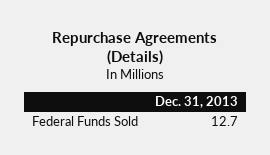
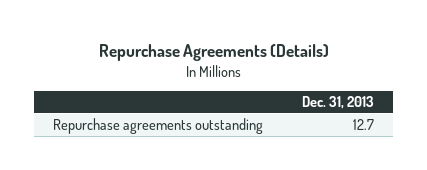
[32,116,139,127] Federal Funds Sold -> [53,118,264,135] Repurchase agreements outstanding

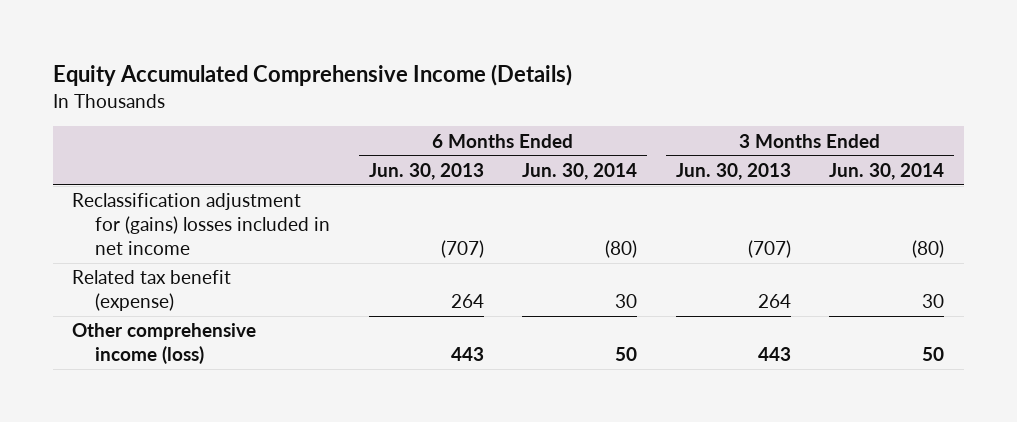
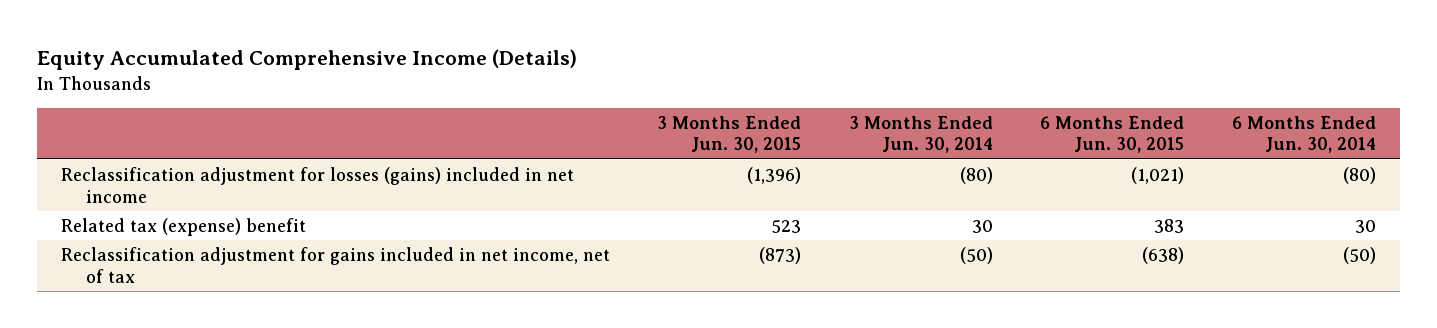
[368,163,484,181] Jun. 30, 2013 -> none
[675,163,791,181] Jun. 30, 2013 -> none
none -> [657,115,802,154] 3 Months Ended Jun. 30, 2015
none -> [1040,115,1185,154] 6 Months Ended Jun. 30, 2015
[72,323,257,365] Other comprehensive income (loss) -> none
[72,193,331,256] Reclassification adjustment for (gains) losses included in net income -> [60,166,574,203] Reclassification adjustment for losses (gains) included in net income
[72,270,232,312] Related tax benefit (expense) -> [60,217,306,236] Related tax (expense) benefit
none -> [60,246,610,283] Reclassification adjustment for gains included in net income, net of tax

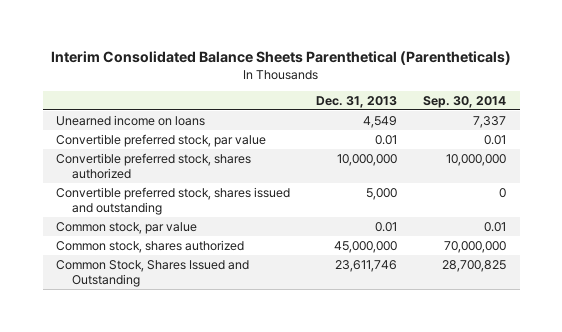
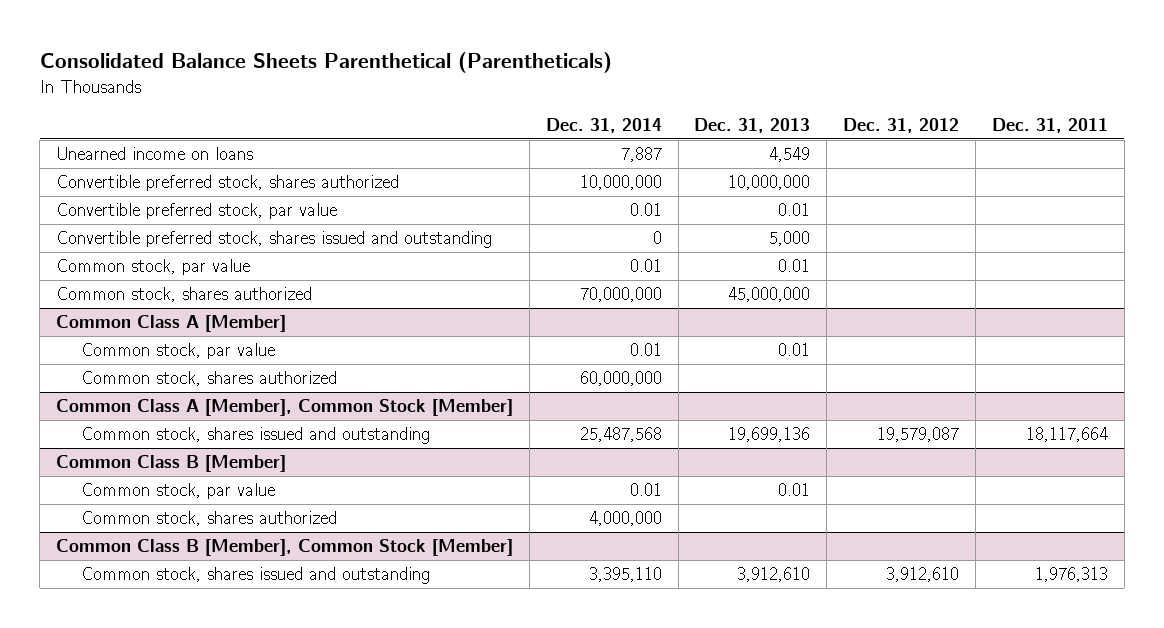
[51,50,512,65] Interim Consolidated Balance Sheets Parenthetical (Parentheticals) -> [39,51,612,73] Consolidated Balance Sheets Parenthetical (Parentheticals)
[423,95,507,108] Sep. 30, 2014 -> none
none -> [545,118,662,134] Dec. 31, 2014
none -> [843,118,960,134] Dec. 31, 2012
none -> [991,118,1108,134] Dec. 31, 2011
[55,133,266,147] Convertible preferred stock, par value -> [55,203,337,220] Convertible preferred stock, par value
none -> [55,315,286,333] Common Class A [Member]
none -> [80,343,275,360] Common stock, par value
none -> [80,371,337,387] Common stock, shares authorized
none -> [55,399,513,417] Common Class A [Member], Common Stock [Member]
[55,259,249,287] Common Stock, Shares Issued and Outstanding -> [80,427,430,445] Common stock, shares issued and outstanding
[335,259,398,272] 23,611,746 -> [728,427,811,443] 19,699,136
none -> [55,455,286,473] Common Class B [Member]
none -> [80,483,275,500] Common stock, par value
none -> [80,511,337,527] Common stock, shares authorized
none -> [55,539,513,557] Common Class B [Member], Common Stock [Member]
none -> [80,567,430,585] Common stock, shares issued and outstanding

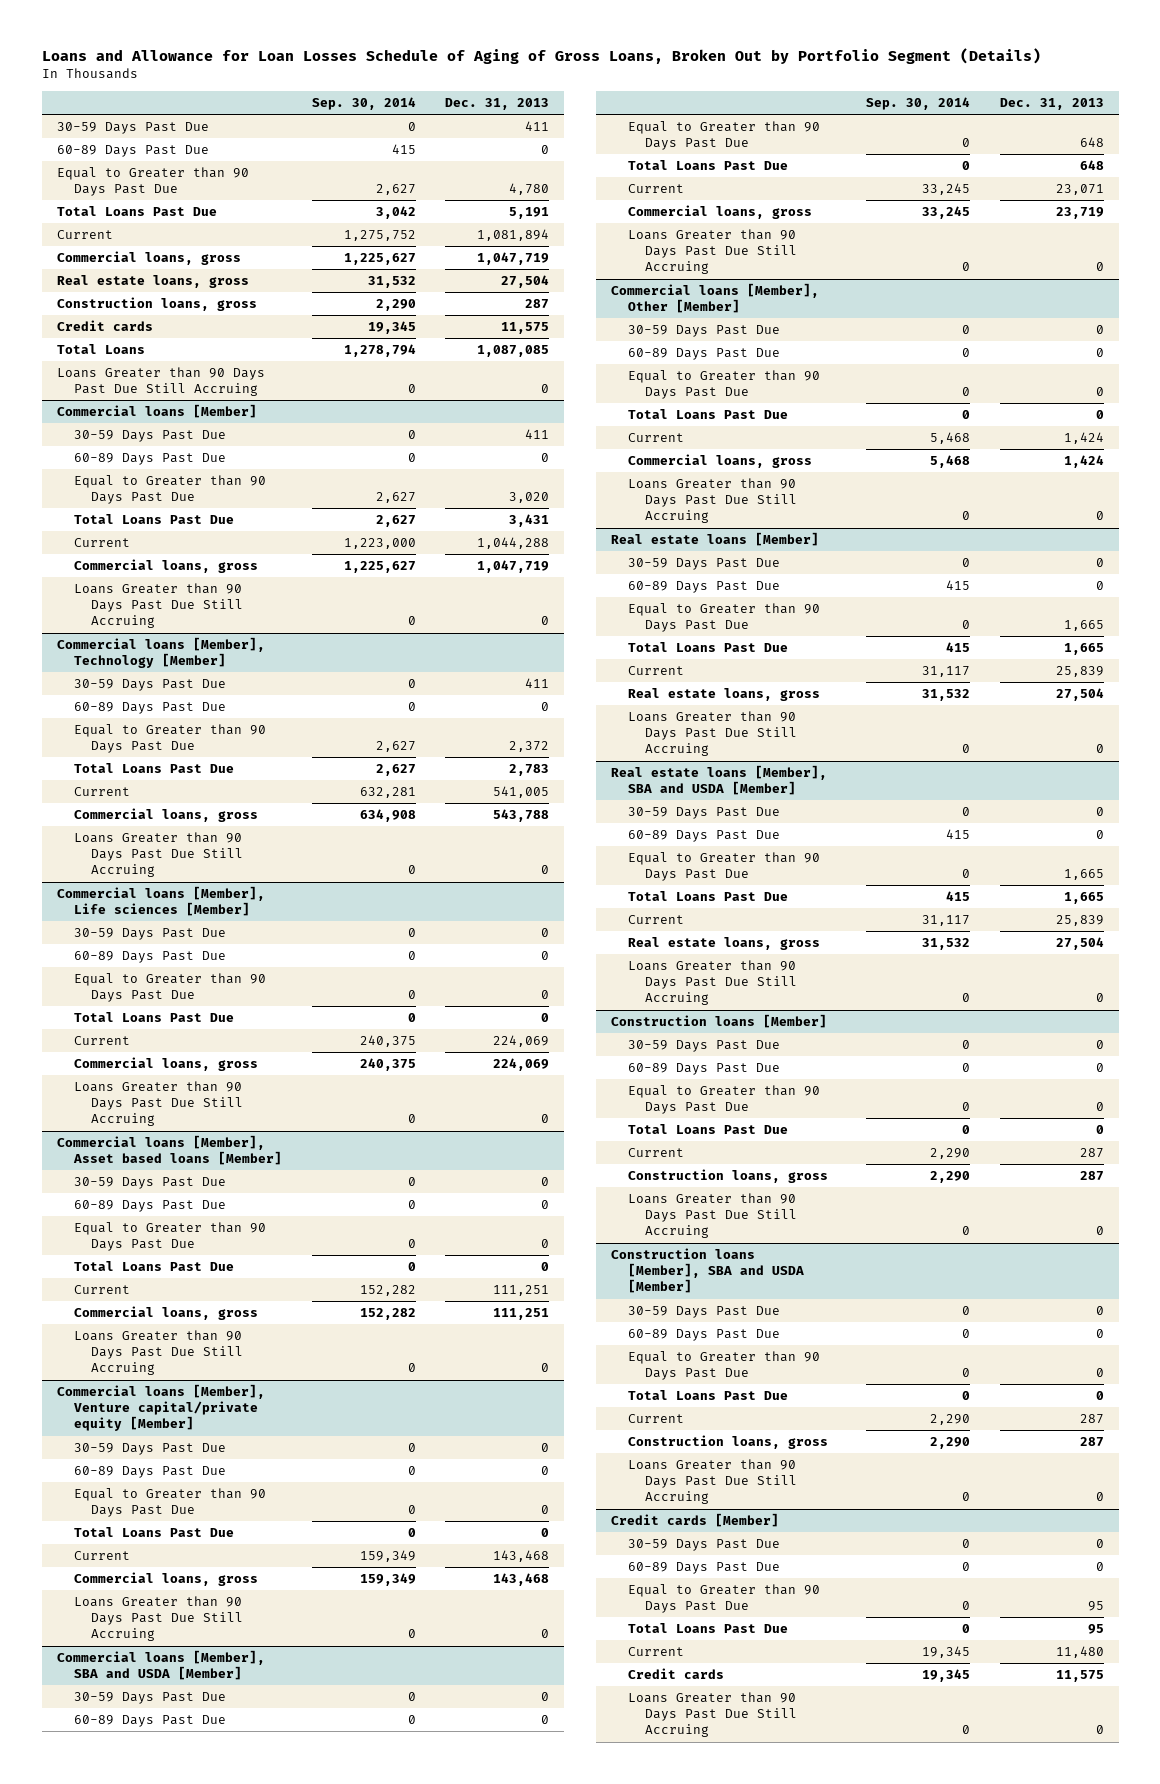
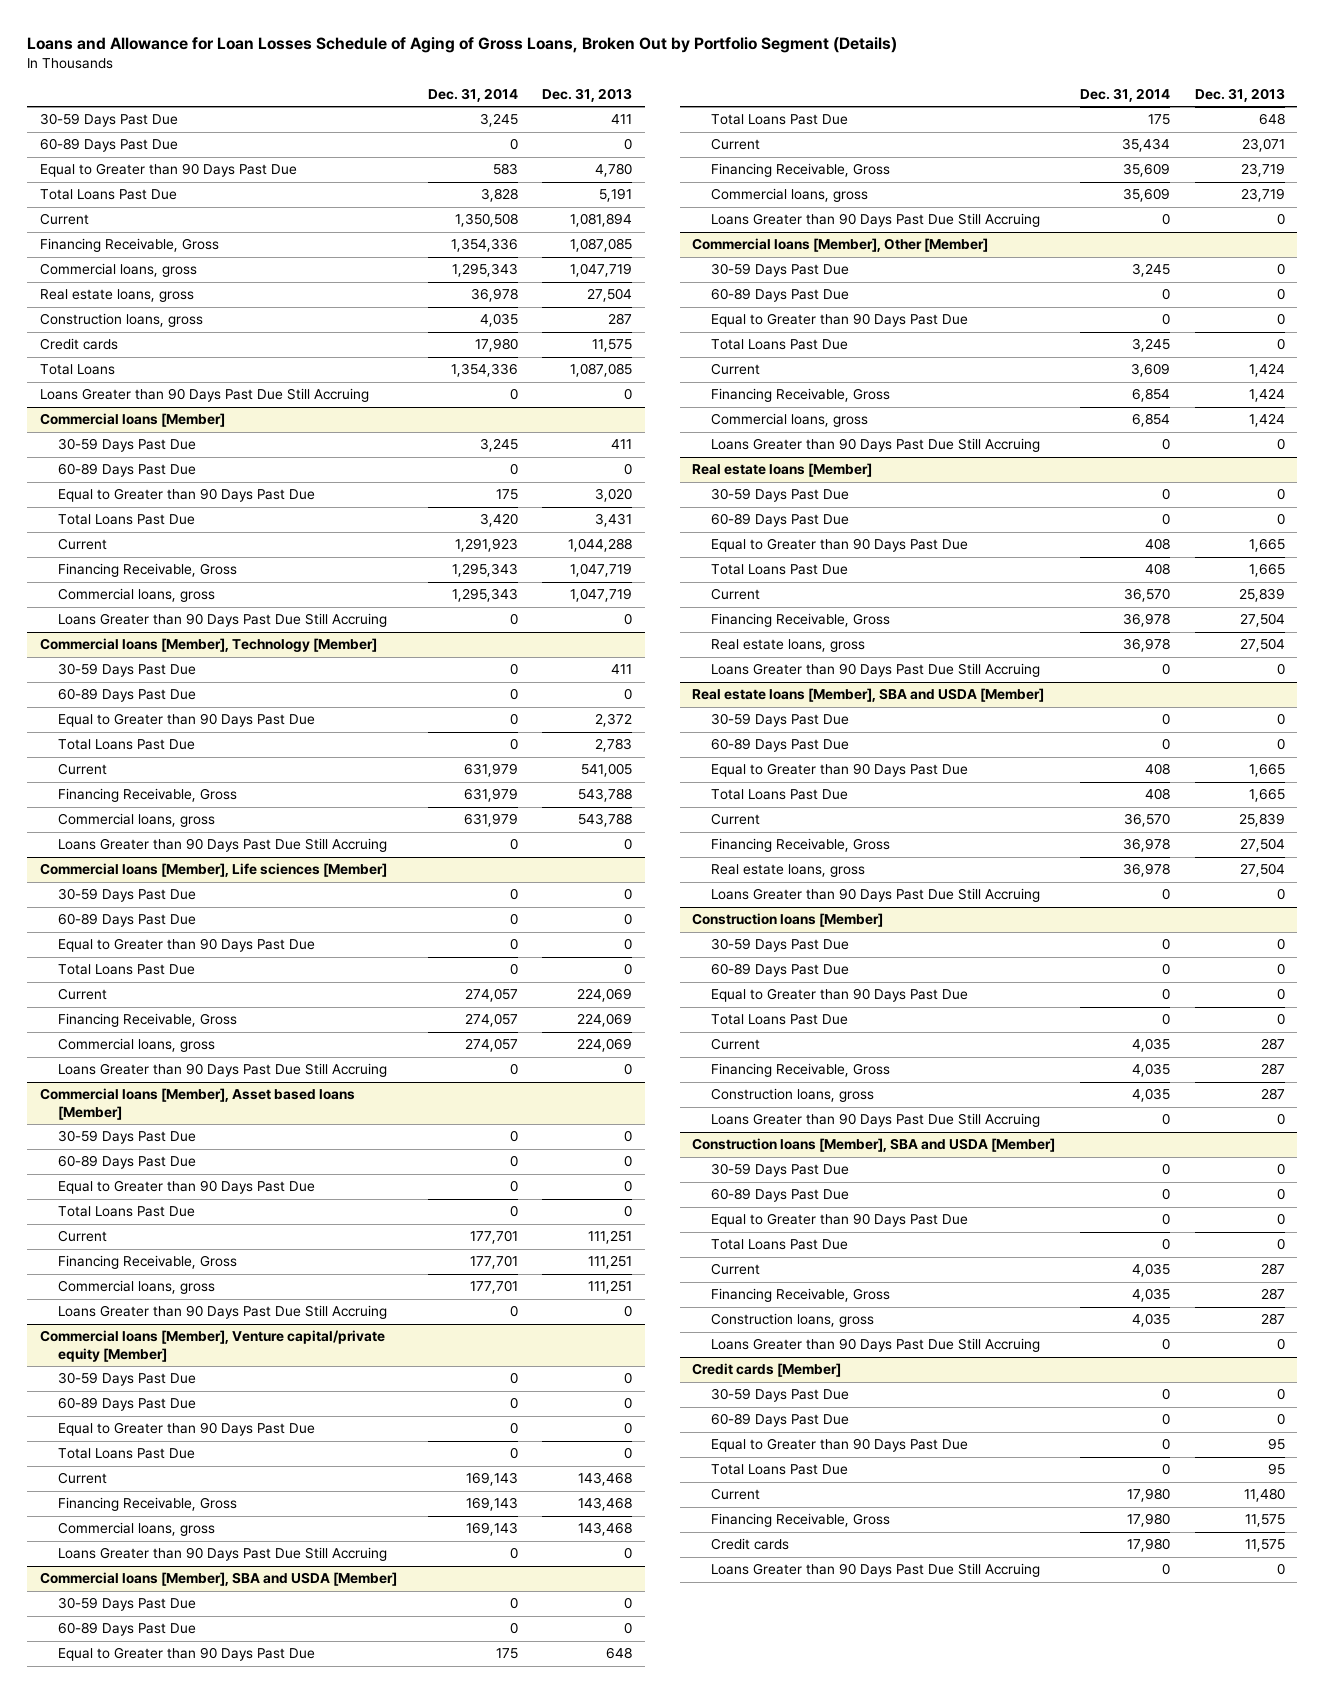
[311,97,416,111] Sep. 30, 2014 -> none
none -> [427,87,518,102] Dec. 31, 2014
none -> [39,238,219,253] Financing Receivable, Gross
none -> [58,563,238,578] Financing Receivable, Gross
none -> [58,788,238,803] Financing Receivable, Gross
none -> [58,1013,238,1028] Financing Receivable, Gross
none -> [58,1255,238,1270] Financing Receivable, Gross
none -> [58,1497,238,1512] Financing Receivable, Gross
none -> [710,163,890,178] Financing Receivable, Gross
none -> [710,388,890,403] Financing Receivable, Gross
none -> [710,613,890,628] Financing Receivable, Gross
none -> [710,838,890,853] Financing Receivable, Gross
none -> [710,1063,890,1078] Financing Receivable, Gross
none -> [710,1288,890,1303] Financing Receivable, Gross
none -> [710,1513,890,1528] Financing Receivable, Gross

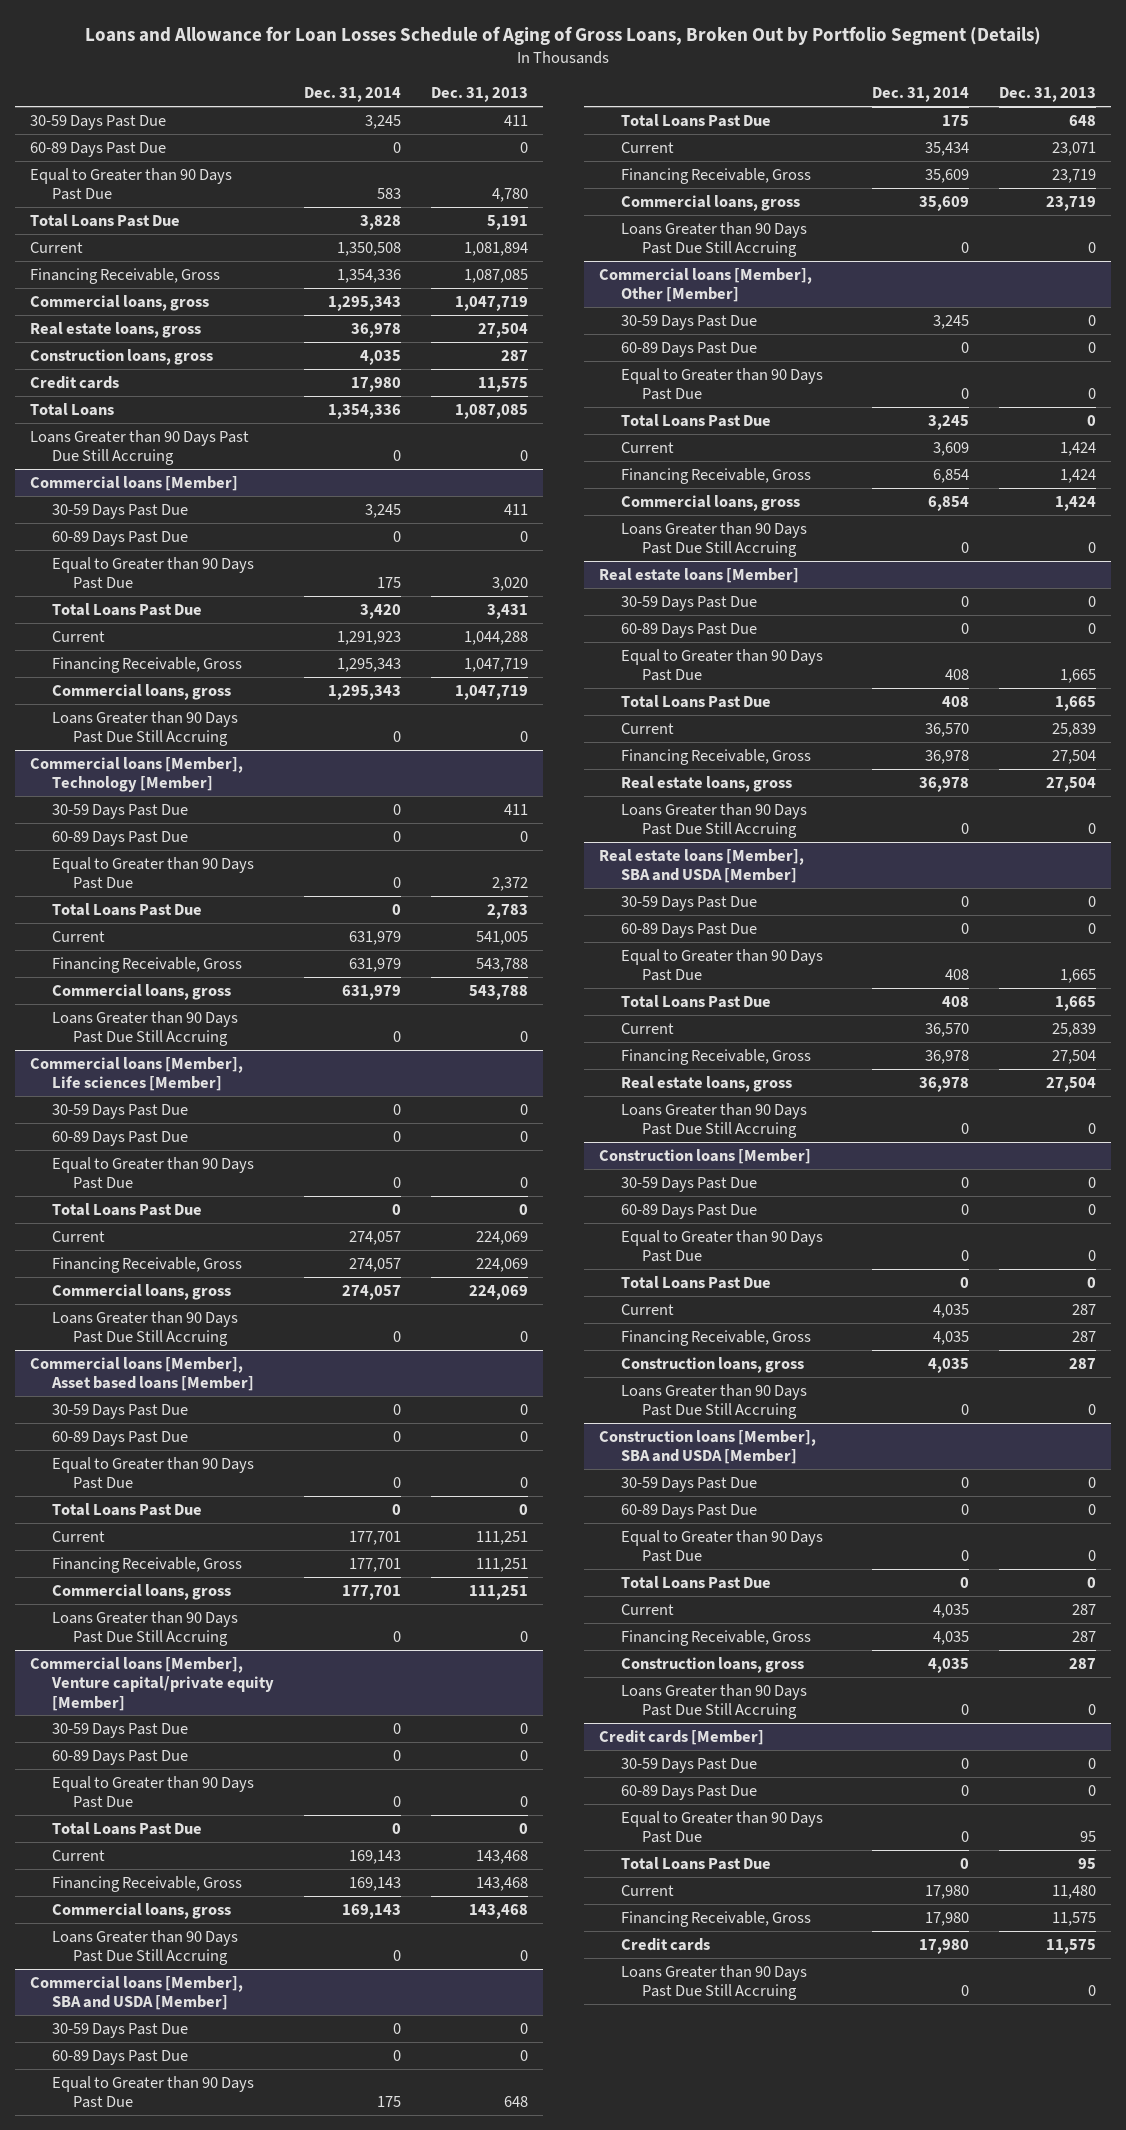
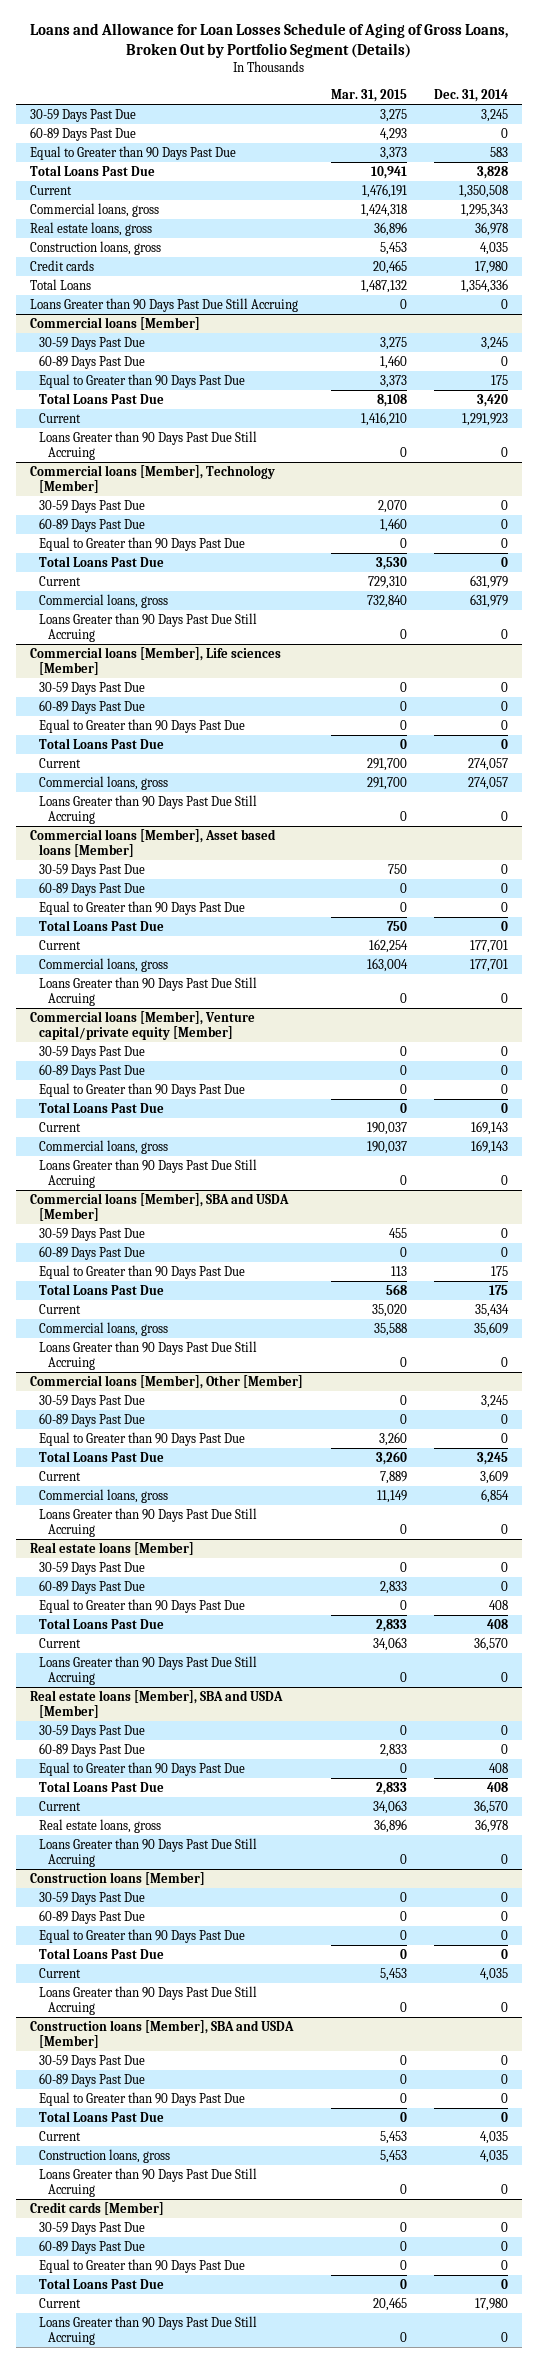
[430,87,528,103] Dec. 31, 2013 -> none
none -> [330,88,407,102] Mar. 31, 2015
[30,267,221,284] Financing Receivable, Gross -> none
[51,656,242,673] Financing Receivable, Gross -> none
[51,683,231,700] Commercial loans, gross -> none
[51,956,242,973] Financing Receivable, Gross -> none
[51,1256,242,1273] Financing Receivable, Gross -> none
[51,1556,242,1573] Financing Receivable, Gross -> none
[51,1875,242,1892] Financing Receivable, Gross -> none
[620,167,811,184] Financing Receivable, Gross -> none
[620,467,811,484] Financing Receivable, Gross -> none
[620,748,811,765] Financing Receivable, Gross -> none
[620,775,792,792] Real estate loans, gross -> none
[620,1048,811,1065] Financing Receivable, Gross -> none
[620,1329,811,1346] Financing Receivable, Gross -> none
[620,1356,804,1373] Construction loans, gross -> none
[620,1629,811,1646] Financing Receivable, Gross -> none
[620,1910,811,1927] Financing Receivable, Gross -> none
[620,1937,710,1951] Credit cards -> none

